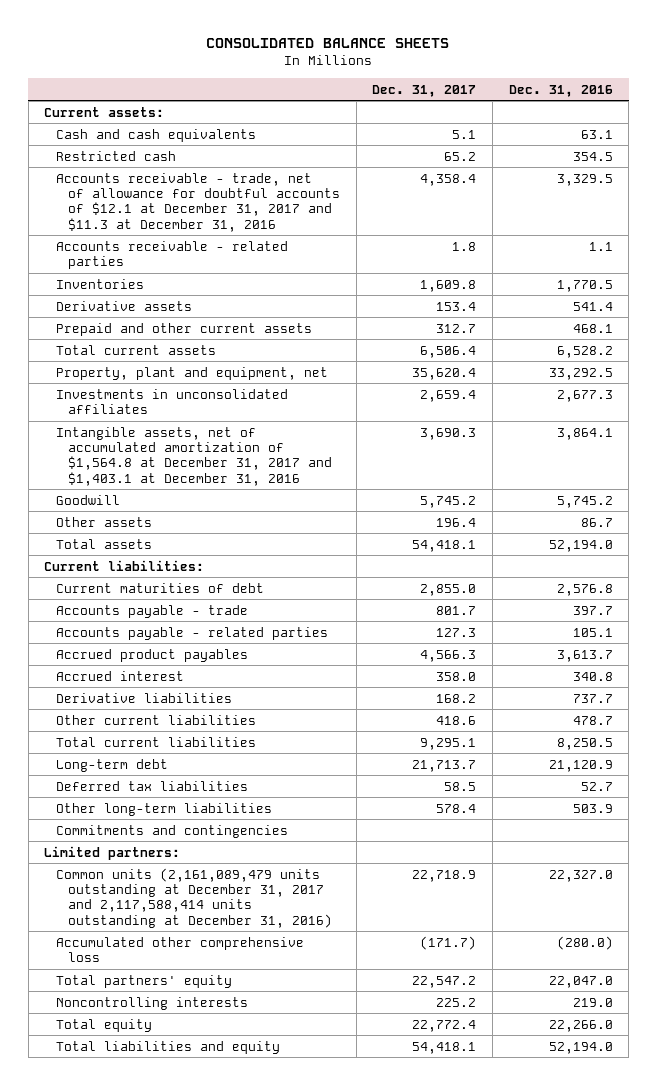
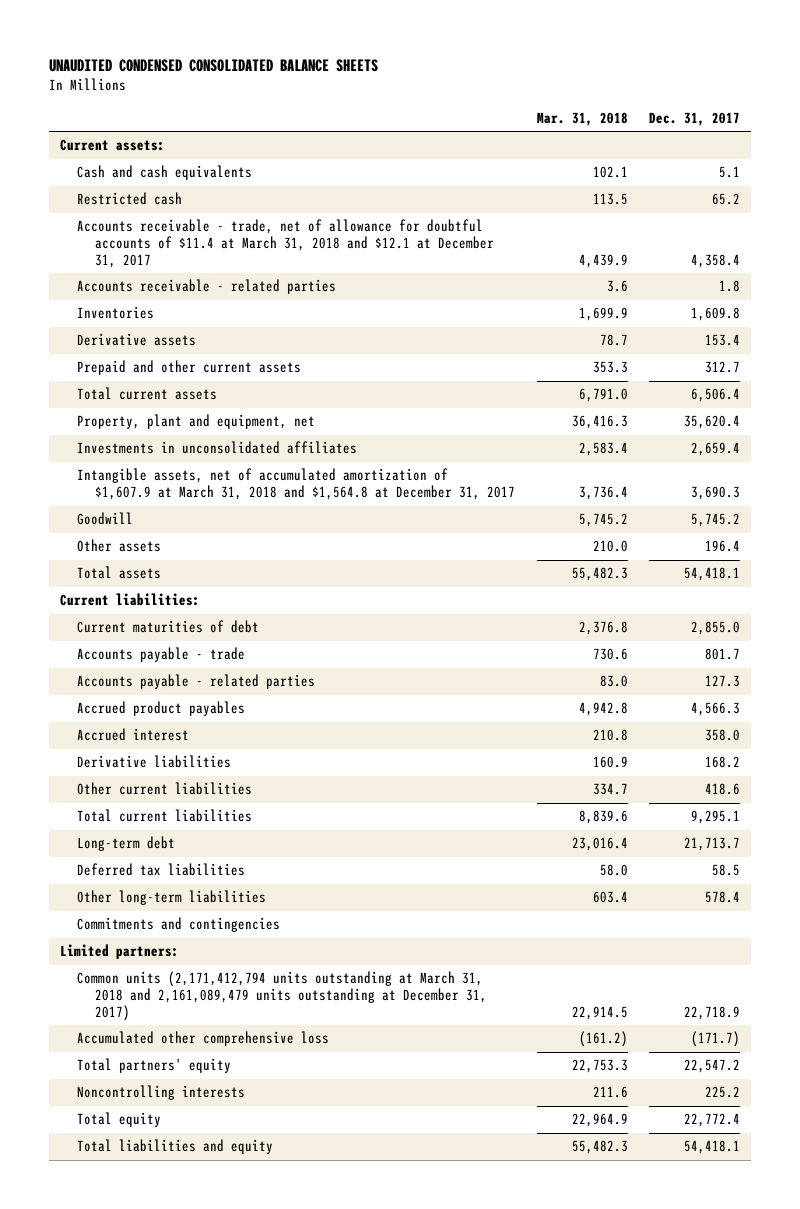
[206,37,450,48] CONSOLIDATED BALANCE SHEETS -> [48,58,378,72] UNAUDITED CONDENSED CONSOLIDATED BALANCE SHEETS
[508,84,613,97] Dec. 31, 2016 -> none
none -> [536,111,628,126] Mar. 31, 2018
[56,172,340,232] Accounts receivable - trade, net of allowance for doubtful accounts of $12.1 at December 31, 2017 and $11.3 at December 31, 2016 -> [77,219,494,268] Accounts receivable - trade, net of allowance for doubtful accounts of $11.4 at March 31, 2018 and $12.1 at December 31, 2017
[56,426,332,486] Intangible assets, net of accumulated amortization of $1,564.8 at December 31, 2017 and $1,403.1 at December 31, 2016 -> [77,468,515,501] Intangible assets, net of accumulated amortization of $1,607.9 at March 31, 2018 and $1,564.8 at December 31, 2017
[56,867,332,928] Common units (2,161,089,479 units outstanding at December 31, 2017 and 2,117,588,414 units outstanding at December 31, 2016) -> [77,971,487,1021] Common units (2,171,412,794 units outstanding at March 31, 2018 and 2,161,089,479 units outstanding at December 31, 2017)

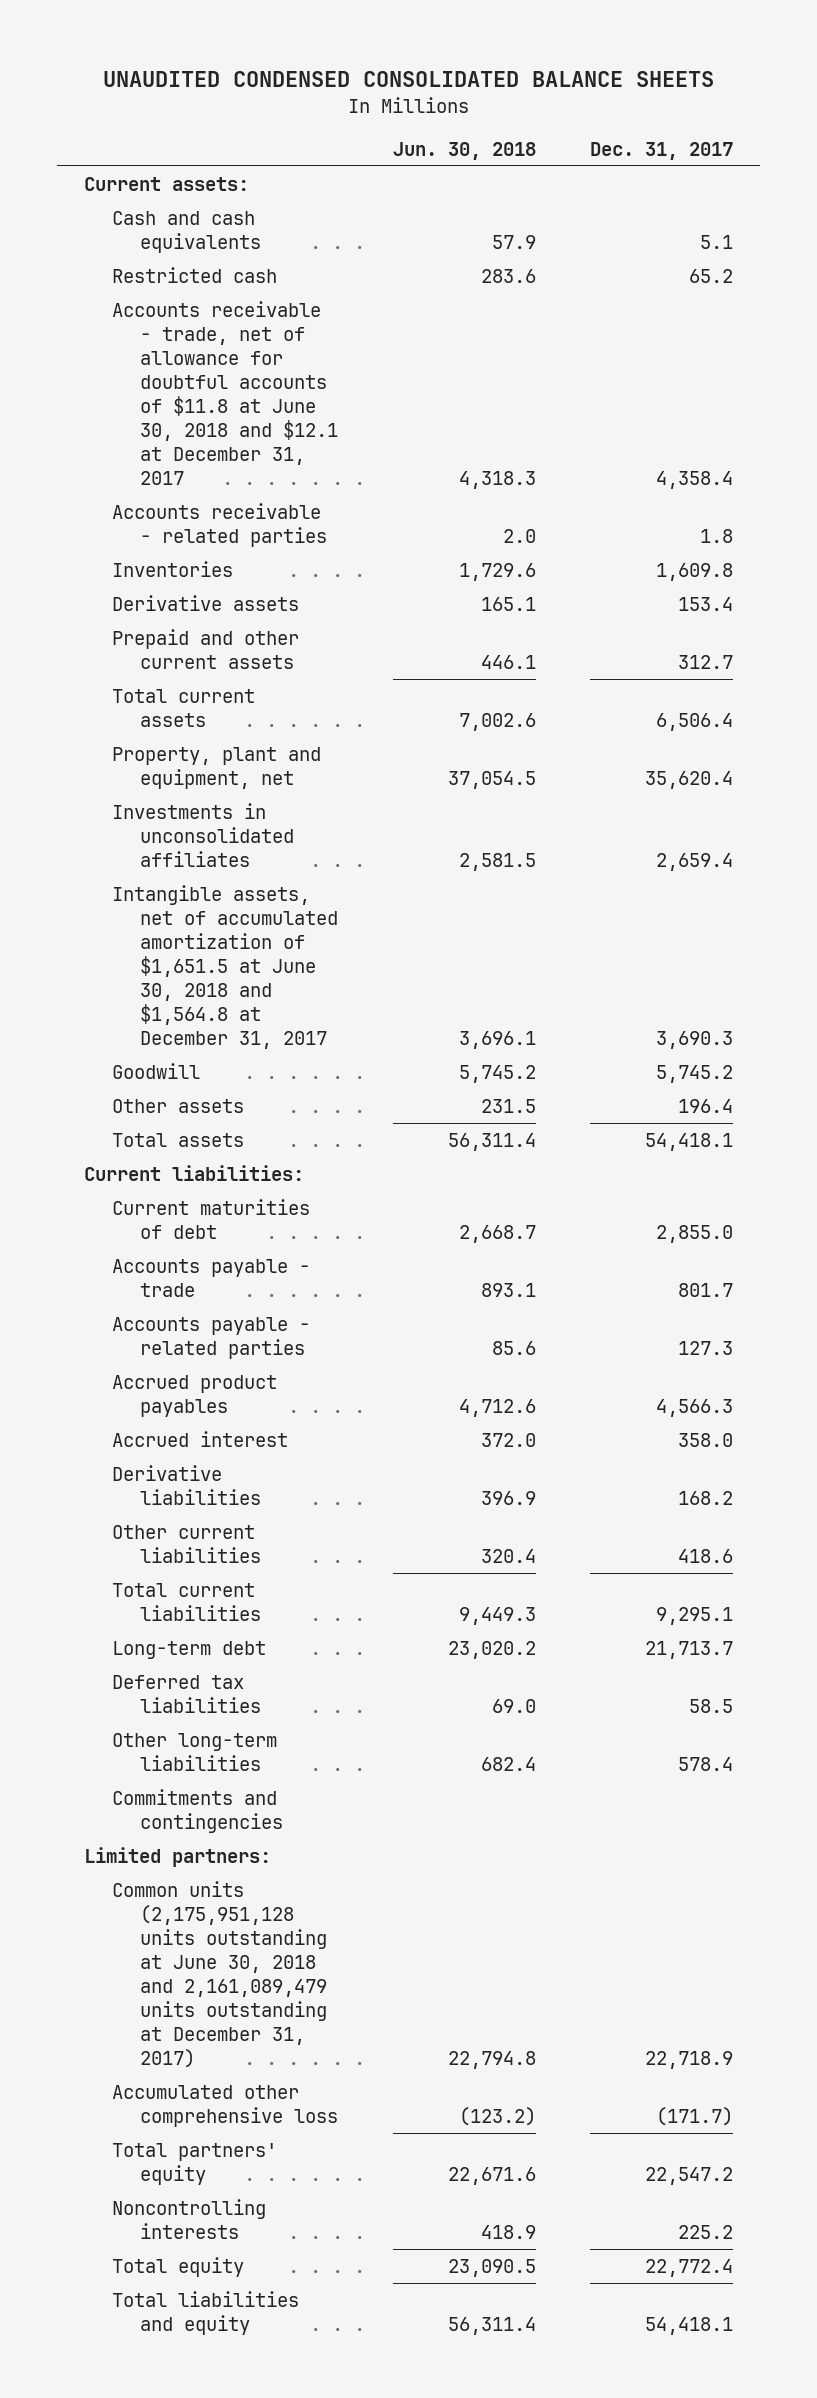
[536,111,628,126] Mar. 31, 2018 -> none
none -> [392,141,536,160] Jun. 30, 2018
[77,219,494,268] Accounts receivable - trade, net of allowance for doubtful accounts of $11.4 at March 31, 2018 and $12.1 at December 31, 2017 -> [112,300,339,485] Accounts receivable - trade, net of allowance for doubtful accounts of $11.8 at June 30, 2018 and $12.1 at December 31, 2017
[77,468,515,501] Intangible assets, net of accumulated amortization of $1,607.9 at March 31, 2018 and $1,564.8 at December 31, 2017 -> [112,884,339,1049] Intangible assets, net of accumulated amortization of $1,651.5 at June 30, 2018 and $1,564.8 at December 31, 2017
[77,971,487,1021] Common units (2,171,412,794 units outstanding at March 31, 2018 and 2,161,089,479 units outstanding at December 31, 2017) -> [112,1880,328,2068] Common units (2,175,951,128 units outstanding at June 30, 2018 and 2,161,089,479 units outstanding at December 31, 2017)

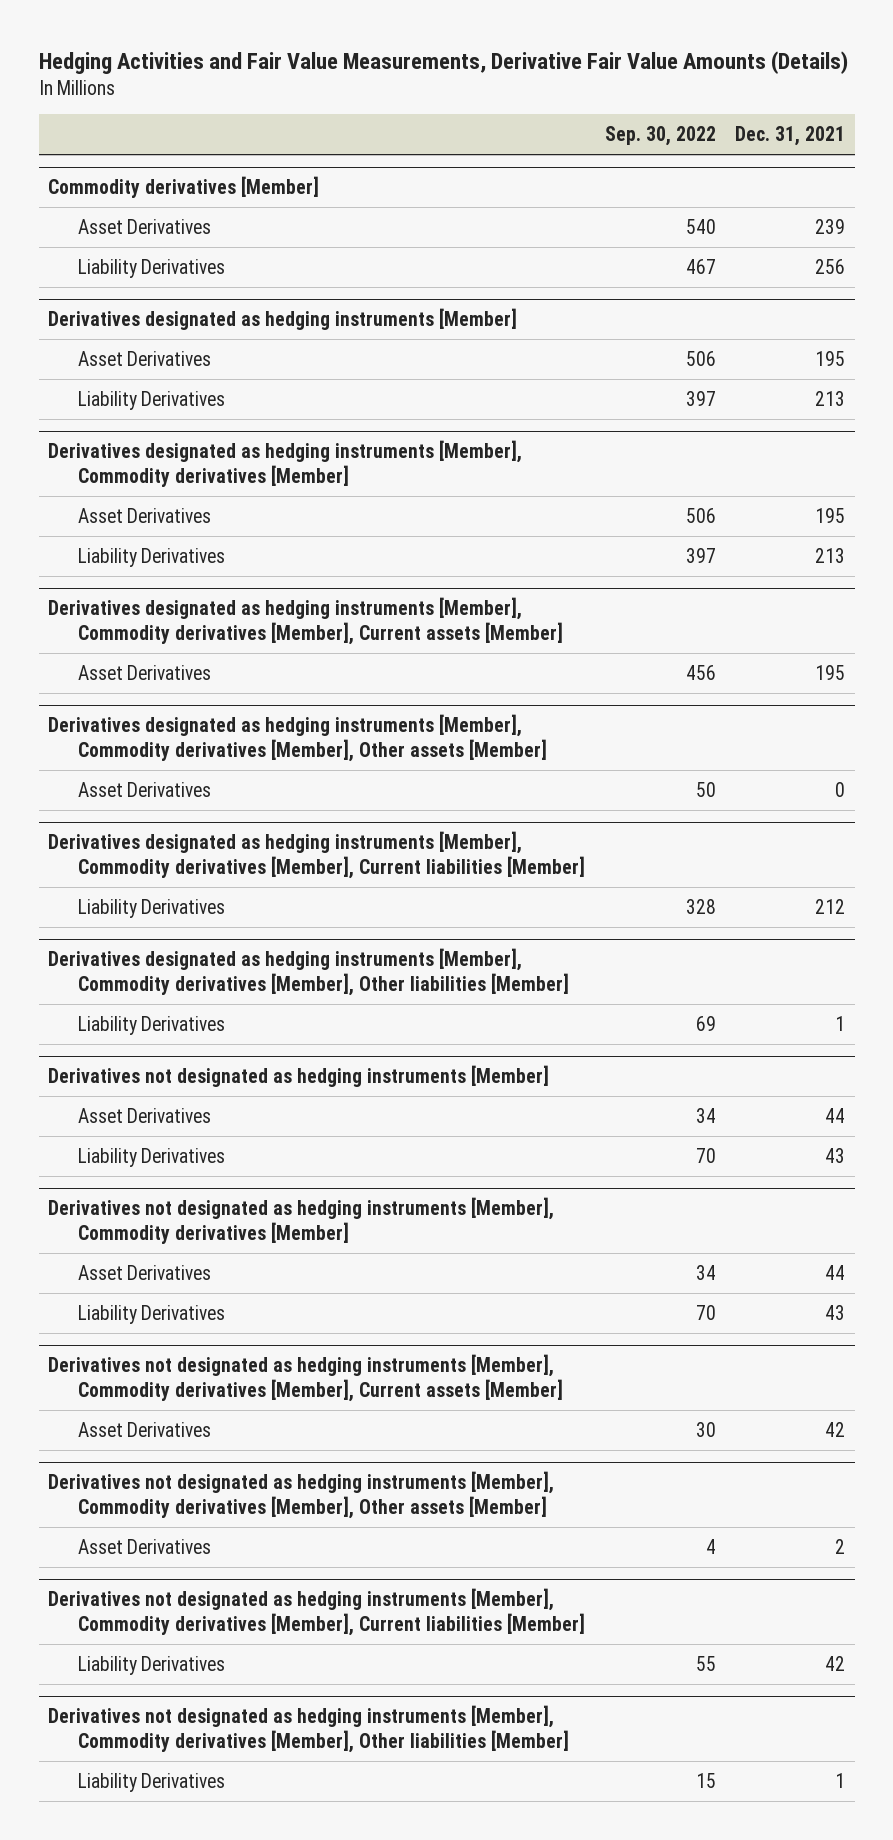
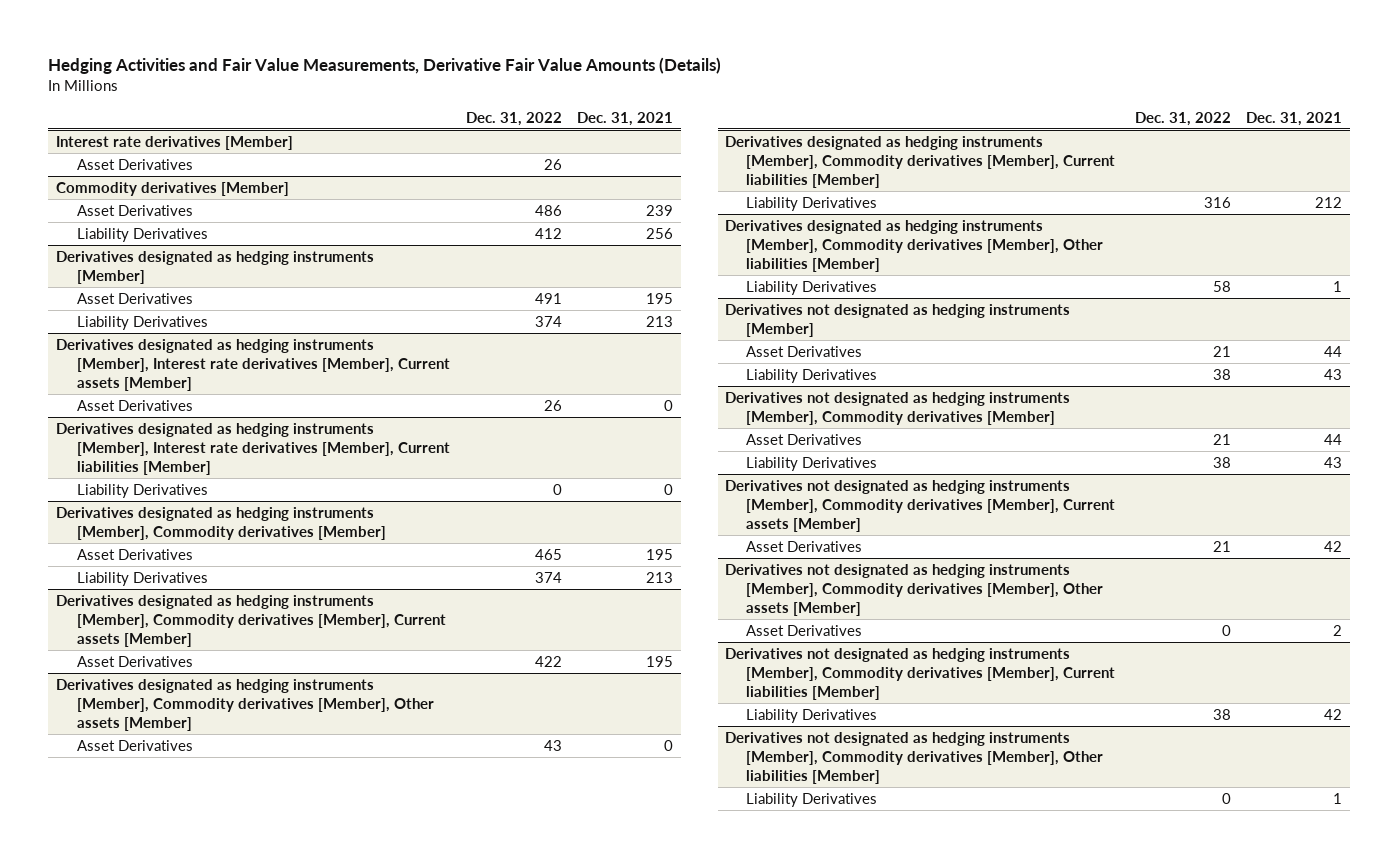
[604,126,716,147] Sep. 30, 2022 -> none
none -> [465,111,562,126] Dec. 31, 2022
none -> [56,135,294,150] Interest rate derivatives [Member]
none -> [77,158,194,170] Asset Derivatives
none -> [56,338,451,391] Derivatives designated as hedging instruments [Member], Interest rate derivatives [Member], Current assets [Member]
none -> [77,399,194,411] Asset Derivatives
none -> [56,422,451,475] Derivatives designated as hedging instruments [Member], Interest rate derivatives [Member], Current liabilities [Member]
none -> [77,483,209,498] Liability Derivatives

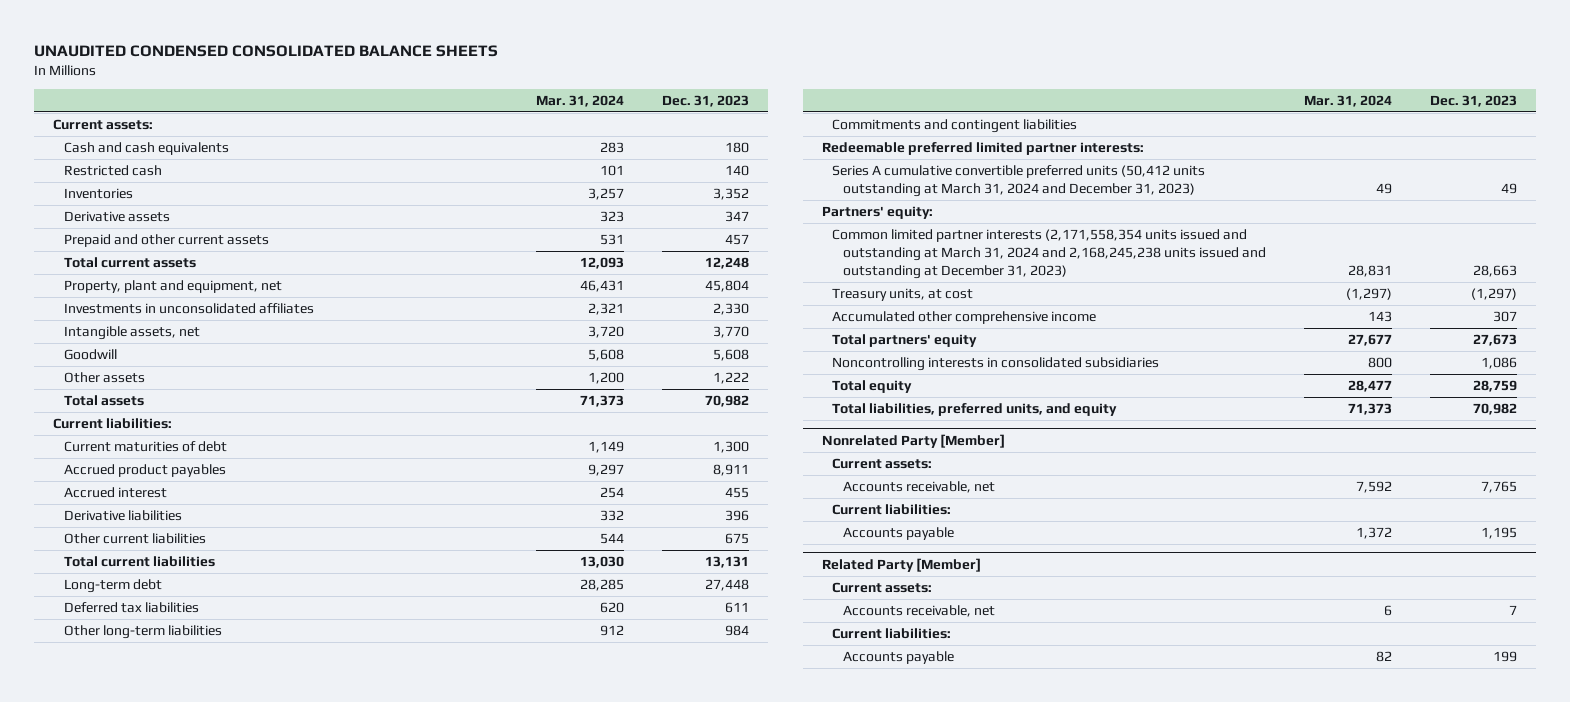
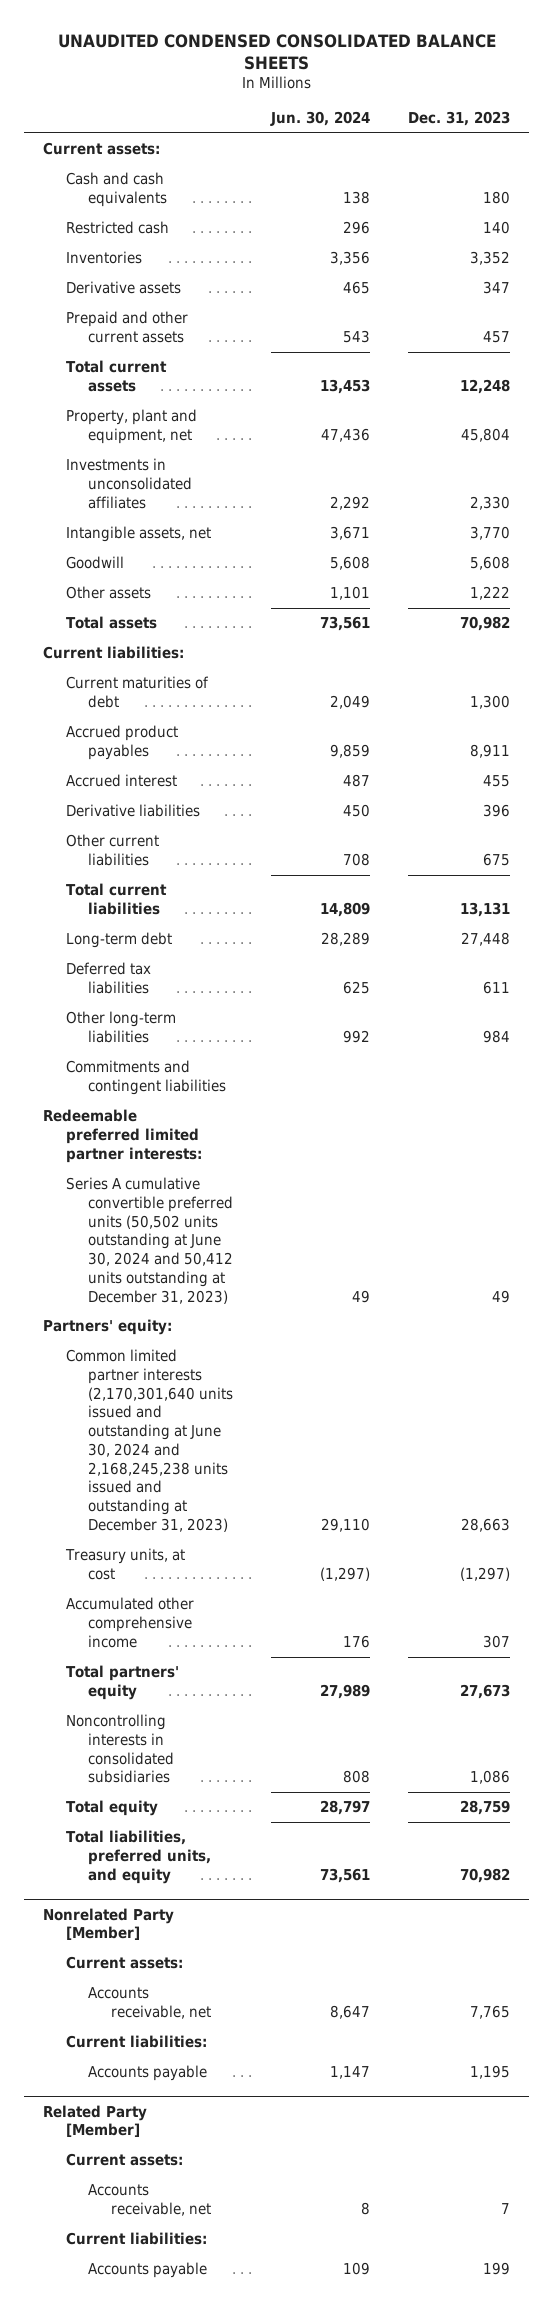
[535,94,624,107] Mar. 31, 2024 -> none
none -> [270,111,371,127] Jun. 30, 2024
[832,165,1206,197] Series A cumulative convertible preferred units (50,412 units outstanding at March 31, 2024 and December 31, 2023) -> [65,1177,234,1304] Series A cumulative convertible preferred units (50,502 units outstanding at June 30, 2024 and 50,412 units outstanding at December 31, 2023)
[832,229,1267,279] Common limited partner interests (2,171,558,354 units issued and outstanding at March 31, 2024 and 2,168,245,238 units issued and outstanding at December 31, 2023) -> [65,1349,234,1532] Common limited partner interests (2,170,301,640 units issued and outstanding at June 30, 2024 and 2,168,245,238 units issued and outstanding at December 31, 2023)

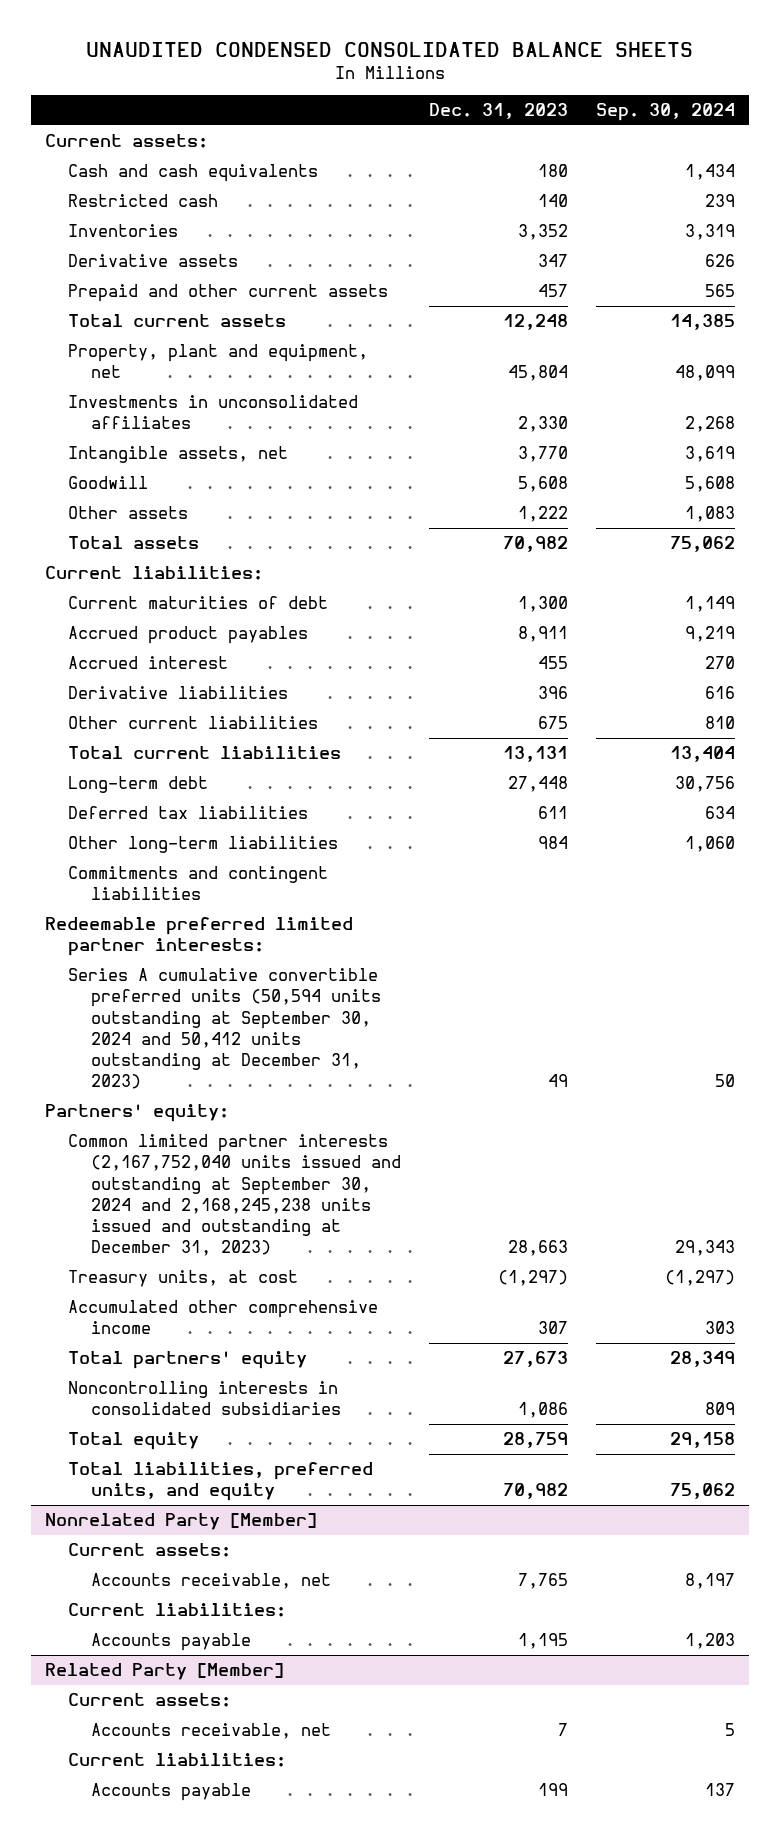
[270,111,371,127] Jun. 30, 2024 -> none
none -> [595,103,735,122] Sep. 30, 2024
[65,1177,234,1304] Series A cumulative convertible preferred units (50,502 units outstanding at June 30, 2024 and 50,412 units outstanding at December 31, 2023) -> [68,968,382,1090] Series A cumulative convertible preferred units (50,594 units outstanding at September 30, 2024 and 50,412 units outstanding at December 31, 2023)
[65,1349,234,1532] Common limited partner interests (2,170,301,640 units issued and outstanding at June 30, 2024 and 2,168,245,238 units issued and outstanding at December 31, 2023) -> [68,1134,402,1257] Common limited partner interests (2,167,752,040 units issued and outstanding at September 30, 2024 and 2,168,245,238 units issued and outstanding at December 31, 2023)

